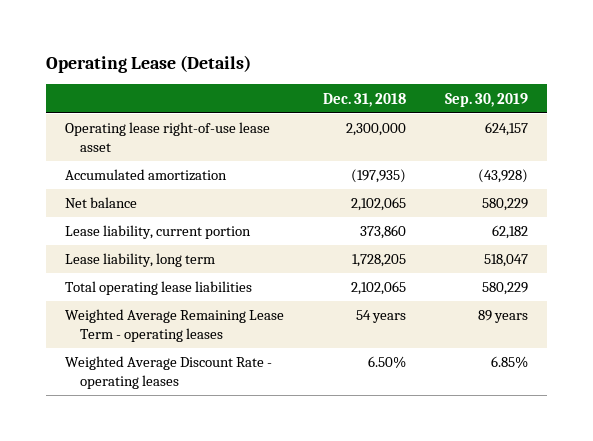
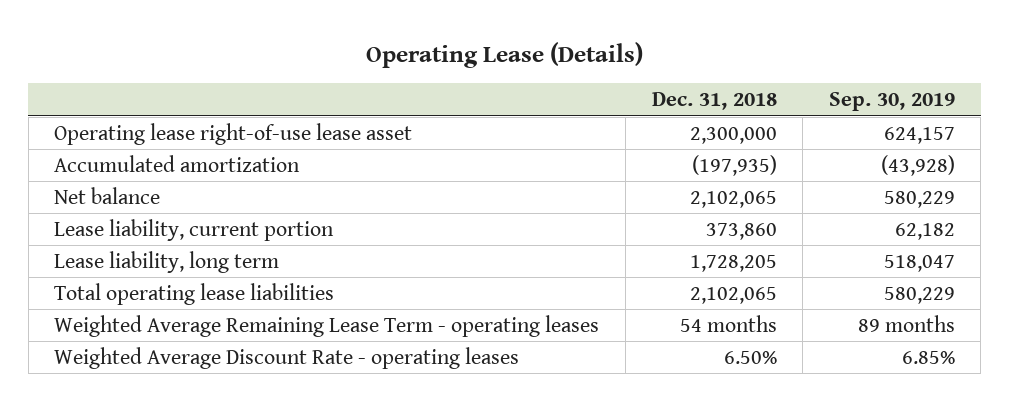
[355,310,406,324] 54 years -> [679,314,777,332] 54 months
[477,310,528,324] 89 years -> [857,314,955,332] 89 months

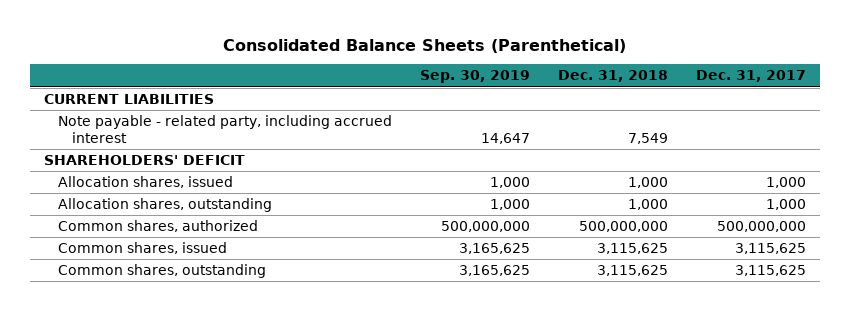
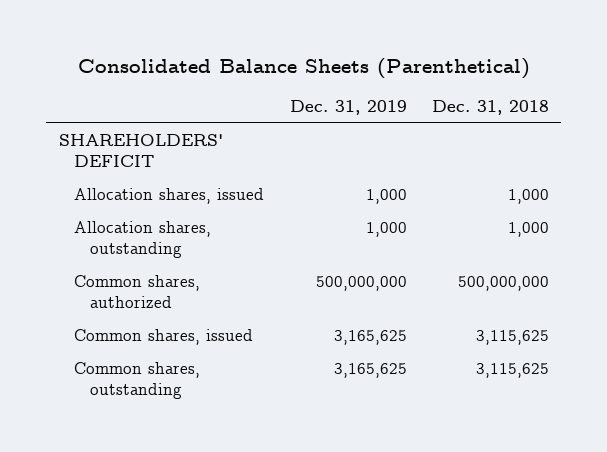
[420,70,531,84] Sep. 30, 2019 -> none
[696,70,807,83] Dec. 31, 2017 -> none
none -> [289,100,407,116] Dec. 31, 2019
[44,94,215,105] CURRENT LIABILITIES -> none
[57,115,392,144] Note payable - related party, including accrued interest -> none

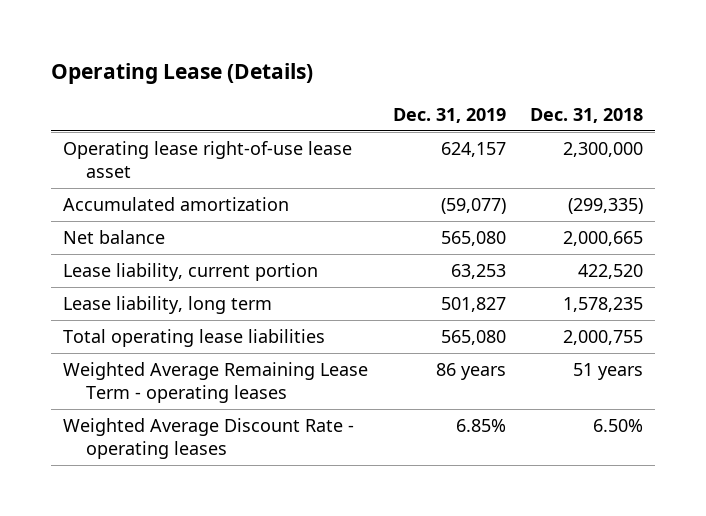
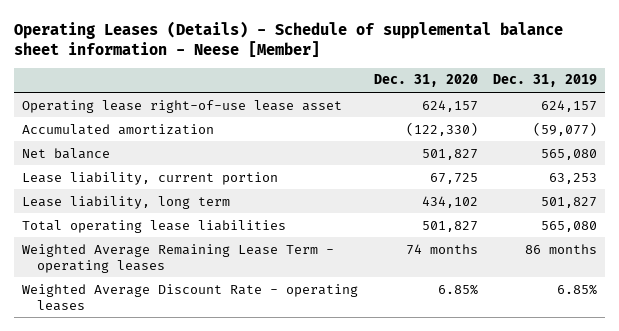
[51,63,314,85] Operating Lease (Details) -> [14,20,564,57] Operating Leases (Details) - Schedule of supplemental balance sheet information - Neese [Member]
[529,107,643,123] Dec. 31, 2018 -> none
none -> [373,74,478,88] Dec. 31, 2020
[435,363,506,381] 86 years -> [525,243,598,254] 86 months

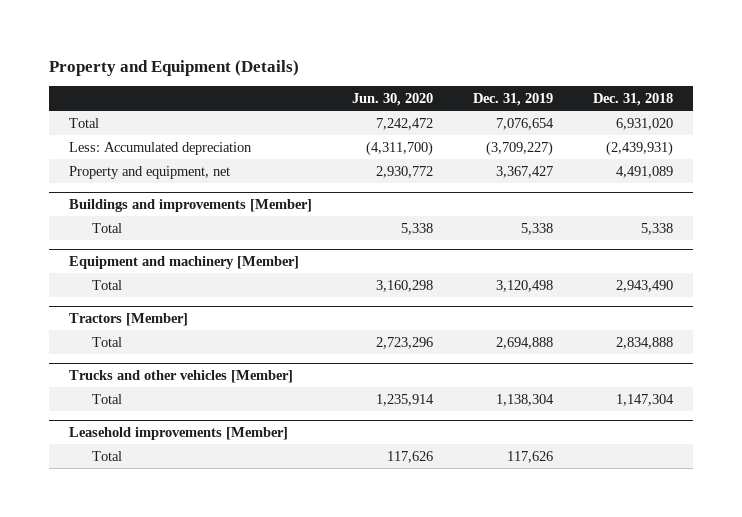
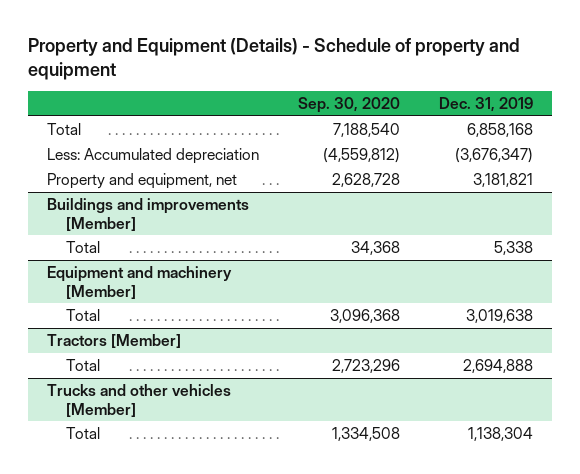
[48,59,299,76] Property and Equipment (Details) -> [27,37,520,80] Property and Equipment (Details) - Schedule of property and equipment
[352,93,434,107] Jun. 30, 2020 -> none
[593,93,674,107] Dec. 31, 2018 -> none
none -> [298,97,401,114] Sep. 30, 2020
[496,117,555,130] 7,076,654 -> [466,122,533,137] 6,858,168
[486,140,554,156] (3,709,227) -> [454,147,533,163] (3,676,347)
[496,165,554,178] 3,367,427 -> [472,172,533,187] 3,181,821
[496,279,554,292] 3,120,498 -> [465,308,533,323] 3,019,638
[69,426,289,440] Leasehold improvements [Member] -> none
[92,450,123,461] Total -> none

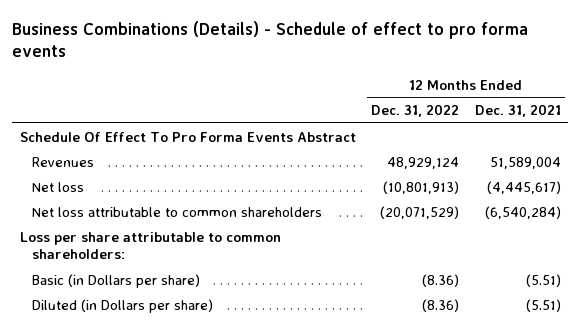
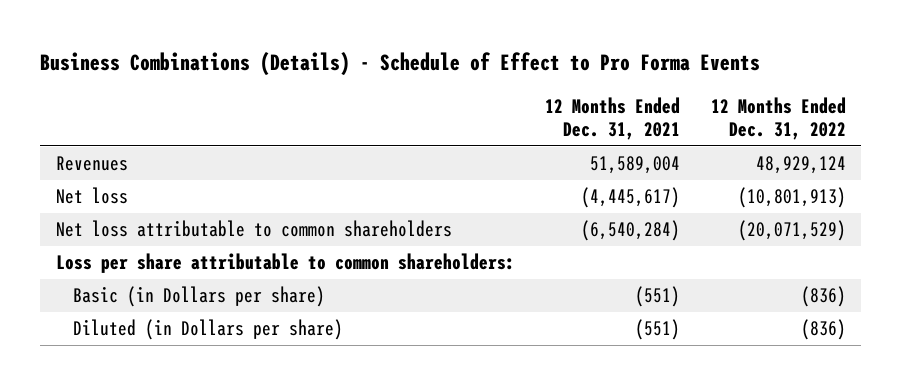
[12,20,529,58] Business Combinations (Details) - Schedule of effect to pro forma events -> [40,52,761,77] Business Combinations (Details) - Schedule of Effect to Pro Forma Events
[19,131,356,142] Schedule Of Effect To Pro Forma Events Abstract -> none
[422,273,460,287] (8.36) -> [800,286,846,308] (836)
[525,273,561,287] (5.51) -> [635,286,681,308] (551)
[422,298,460,312] (8.36) -> [800,319,846,341] (836)
[525,298,561,312] (5.51) -> [635,319,681,341] (551)

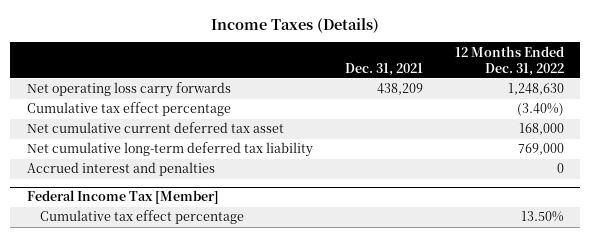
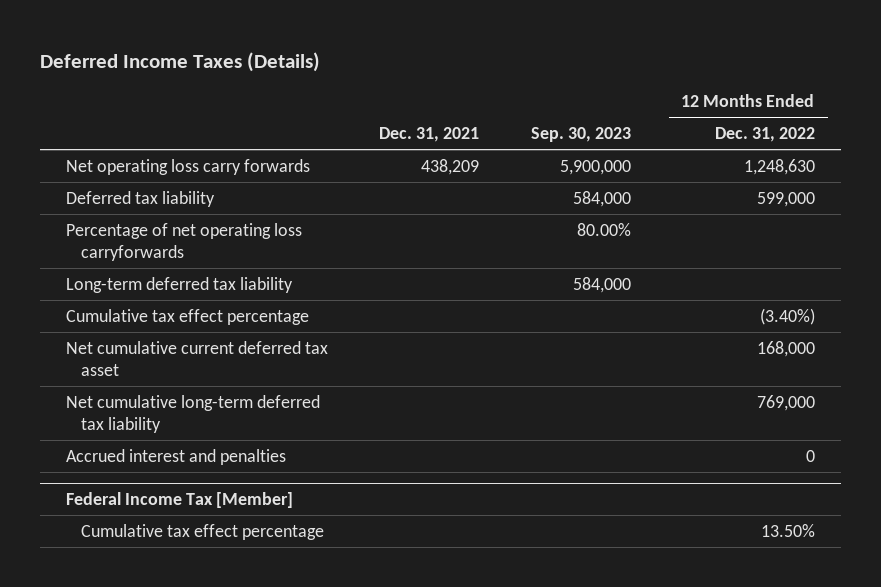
[211,17,380,33] Income Taxes (Details) -> [40,51,321,72] Deferred Income Taxes (Details)
none -> [530,127,631,143] Sep. 30, 2023
none -> [65,190,215,207] Deferred tax liability
none -> [65,222,302,261] Percentage of net operating loss carryforwards
none -> [65,276,293,293] Long-term deferred tax liability

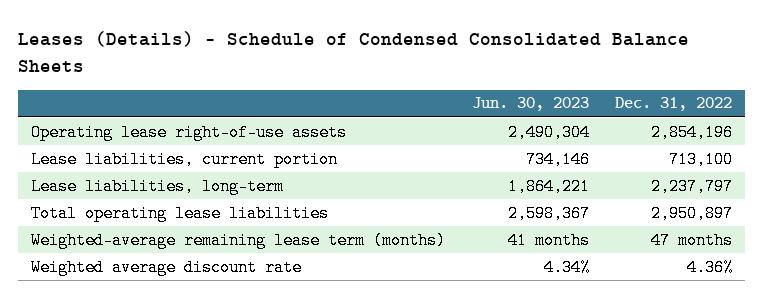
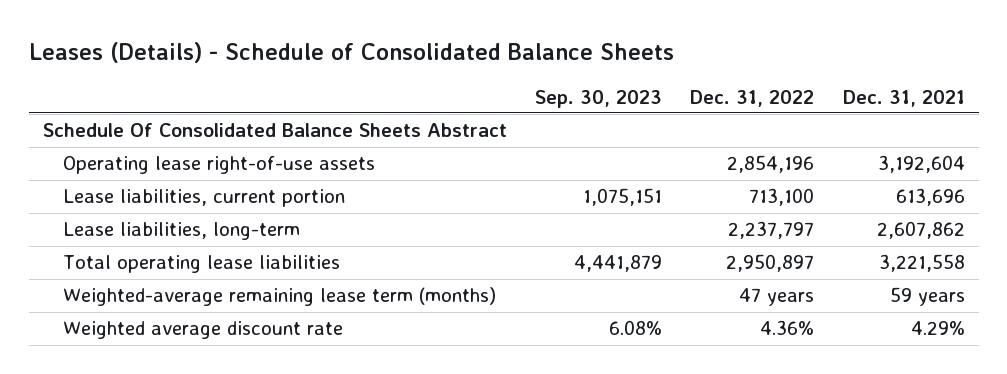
[18,31,690,73] Leases (Details) - Schedule of Condensed Consolidated Balance Sheets -> [28,42,674,64] Leases (Details) - Schedule of Consolidated Balance Sheets
[471,97,589,112] Jun. 30, 2023 -> none
none -> [535,89,663,108] Sep. 30, 2023
none -> [842,89,965,107] Dec. 31, 2021
none -> [42,123,507,138] Schedule Of Consolidated Balance Sheets Abstract
[650,231,733,249] 47 months -> [739,288,815,307] 47 years

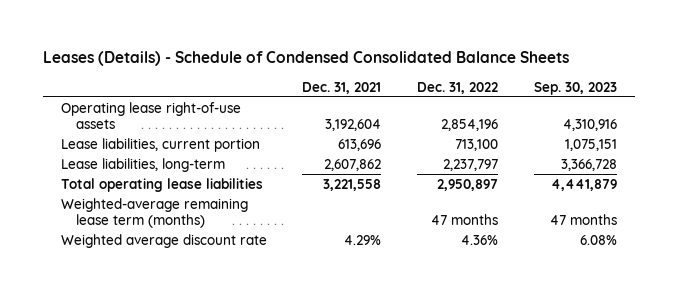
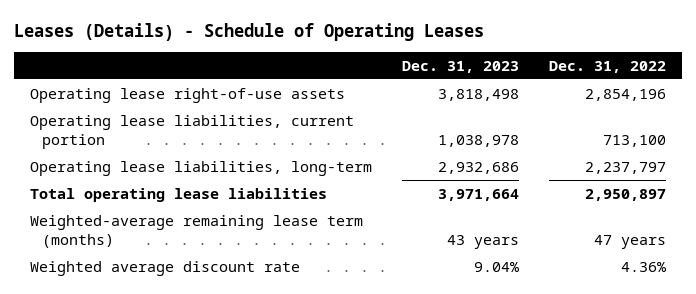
[42,51,569,67] Leases (Details) - Schedule of Condensed Consolidated Balance Sheets -> [14,23,485,42] Leases (Details) - Schedule of Operating Leases
[302,81,382,94] Dec. 31, 2021 -> none
[533,81,617,95] Sep. 30, 2023 -> none
none -> [401,60,519,73] Dec. 31, 2023
[60,137,260,152] Lease liabilities, current portion -> [29,114,354,149] Operating lease liabilities, current portion
[60,157,225,172] Lease liabilities, long-term -> [29,160,372,176] Operating lease liabilities, long-term
[431,214,499,226] 47 months -> [594,234,667,249] 47 years

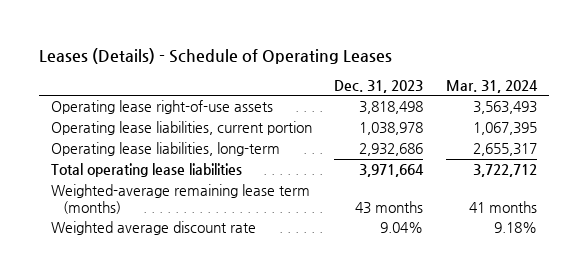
[549,60,667,73] Dec. 31, 2022 -> none
none -> [446,79,539,93] Mar. 31, 2024
[446,234,519,249] 43 years -> [355,200,424,214] 43 months

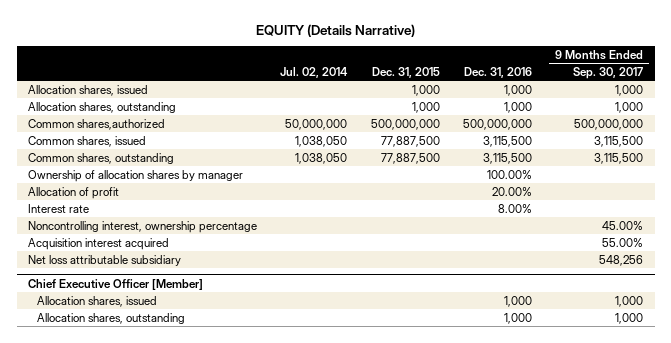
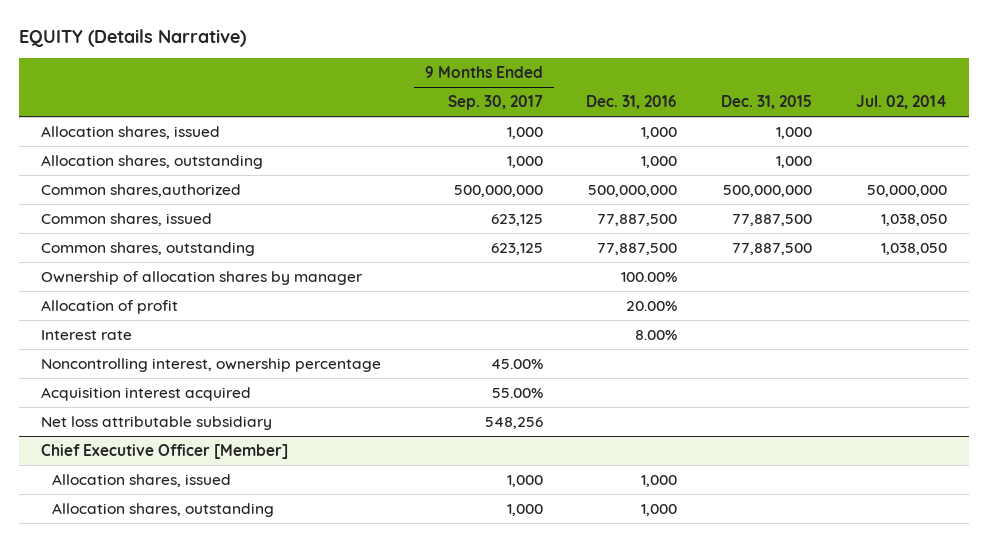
[482,135,532,147] 3,115,500 -> [597,214,678,227] 77,887,500
[594,135,644,147] 3,115,500 -> [490,214,543,227] 623,125
[482,152,532,164] 3,115,500 -> [597,243,678,256] 77,887,500
[594,152,644,164] 3,115,500 -> [490,243,543,256] 623,125

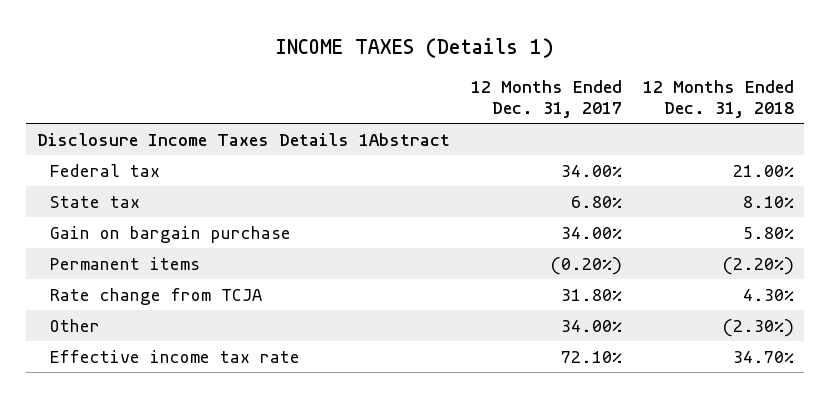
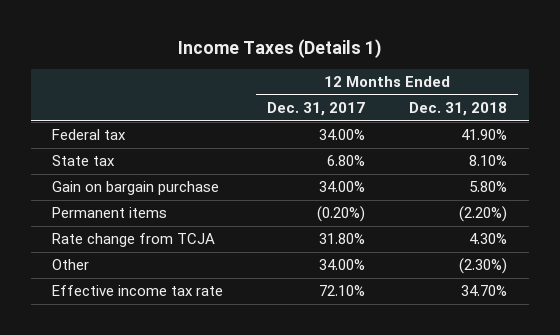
[276,37,555,58] INCOME TAXES (Details 1) -> [177,38,382,58] Income Taxes (Details 1)
[36,132,450,146] Disclosure Income Taxes Details 1Abstract -> none
[732,164,794,177] 21.00% -> [461,129,508,141] 41.90%

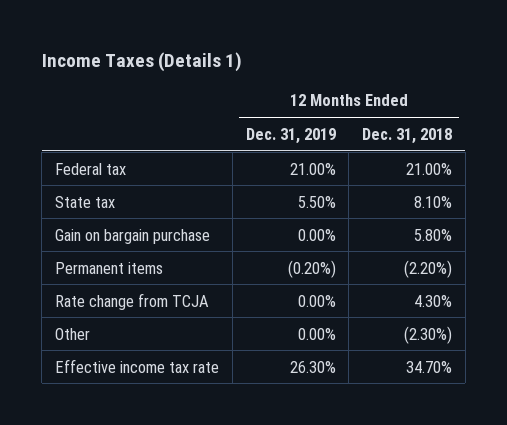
[267,102,366,117] Dec. 31, 2017 -> none
none -> [245,127,336,144] Dec. 31, 2019
[461,129,508,141] 41.90% -> [406,162,453,175] 21.00%

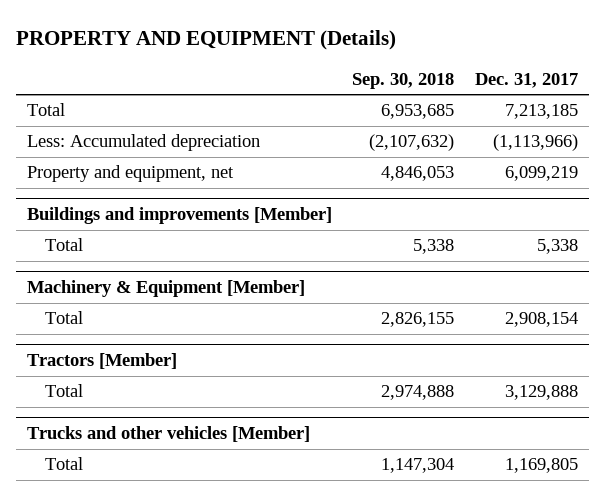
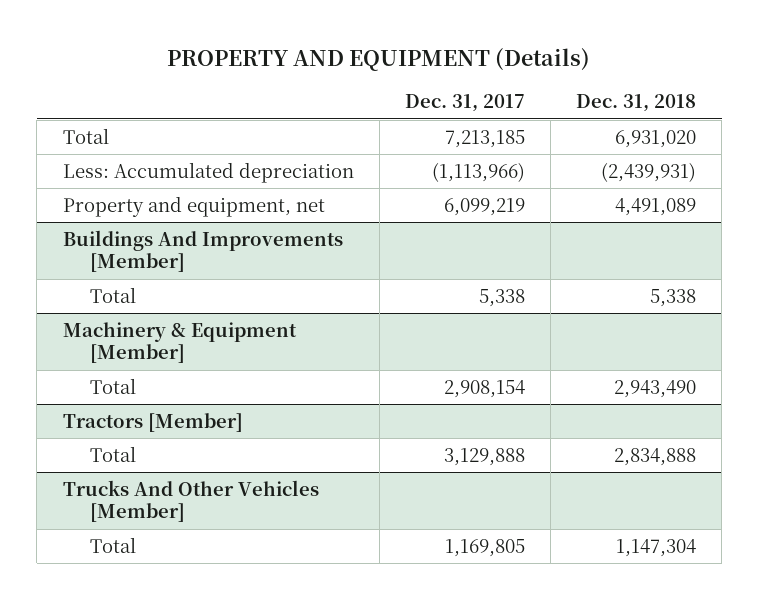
[352,72,455,89] Sep. 30, 2018 -> none
none -> [576,94,697,113] Dec. 31, 2018
[26,207,332,225] Buildings and improvements [Member] -> [62,229,343,273] Buildings And Improvements [Member]
[26,426,310,443] Trucks and other vehicles [Member] -> [62,479,319,523] Trucks And Other Vehicles [Member]

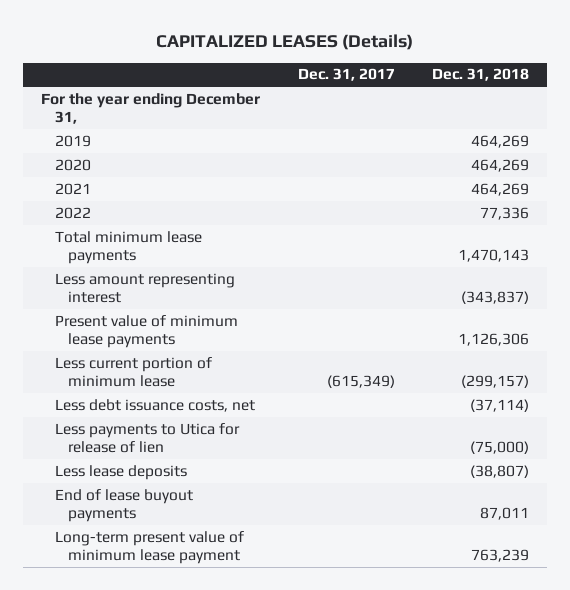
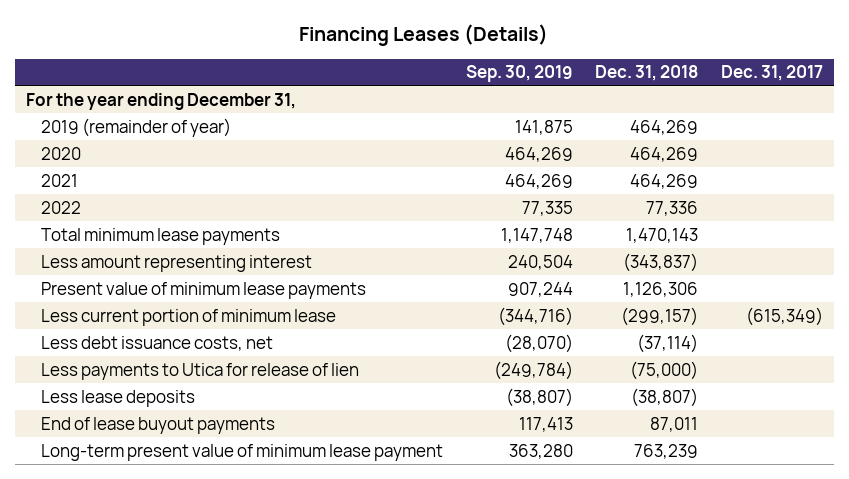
[156,33,414,50] CAPITALIZED LEASES (Details) -> [299,24,549,47] Financing Leases (Details)
none -> [465,65,573,83] Sep. 30, 2019
[54,134,91,147] 2019 -> [40,117,231,137] 2019 (remainder of year)

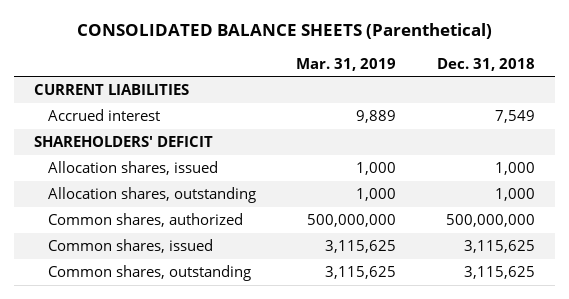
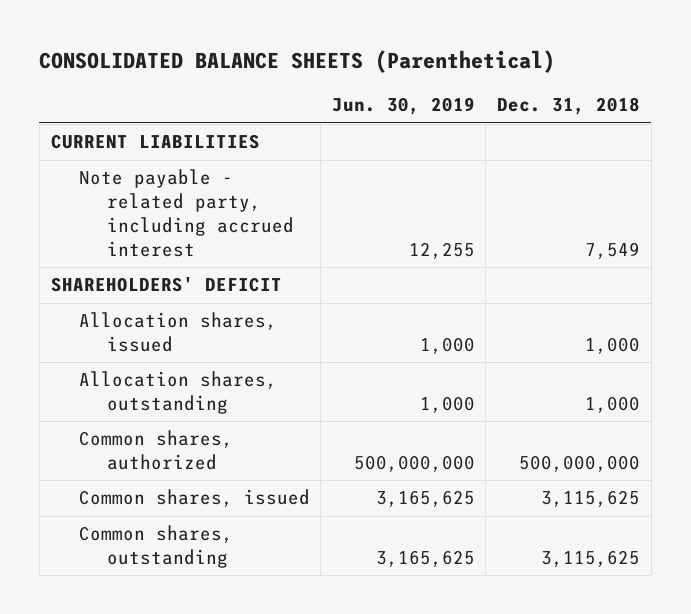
[296,57,397,71] Mar. 31, 2019 -> none
none -> [331,97,475,116] Jun. 30, 2019
[47,109,160,122] Accrued interest -> [78,169,294,258] Note payable - related party, including accrued interest

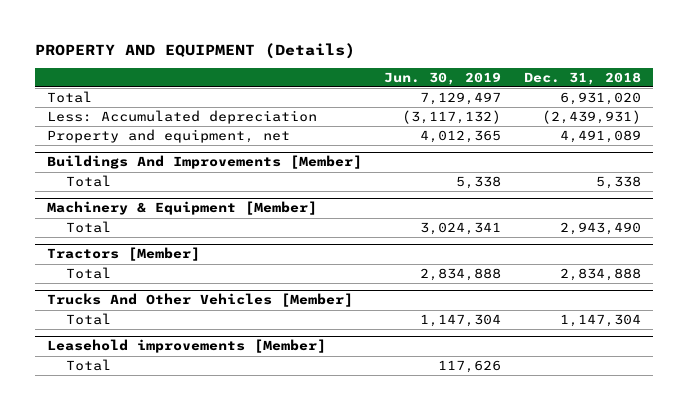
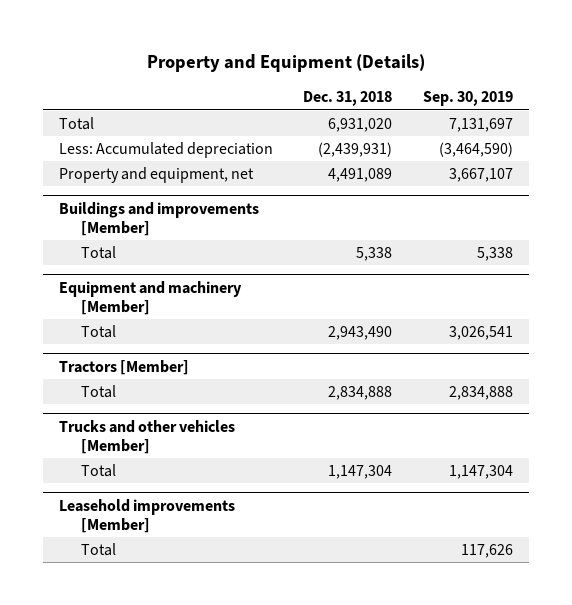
[35,42,356,59] PROPERTY AND EQUIPMENT (Details) -> [146,54,425,73] Property and Equipment (Details)
[384,71,502,85] Jun. 30, 2019 -> none
none -> [423,91,514,107] Sep. 30, 2019
[46,155,362,170] Buildings And Improvements [Member] -> [58,201,259,237] Buildings and improvements [Member]
[46,201,317,216] Machinery & Equipment [Member] -> [58,280,242,316] Equipment and machinery [Member]
[46,293,353,308] Trucks And Other Vehicles [Member] -> [58,419,235,455] Trucks and other vehicles [Member]

